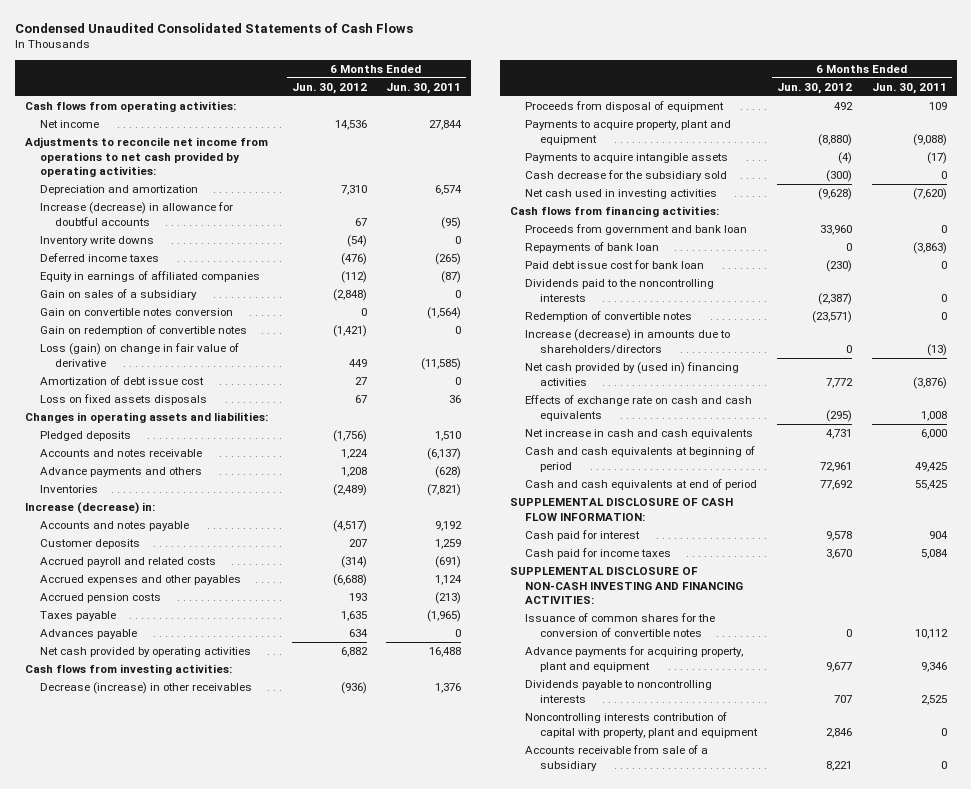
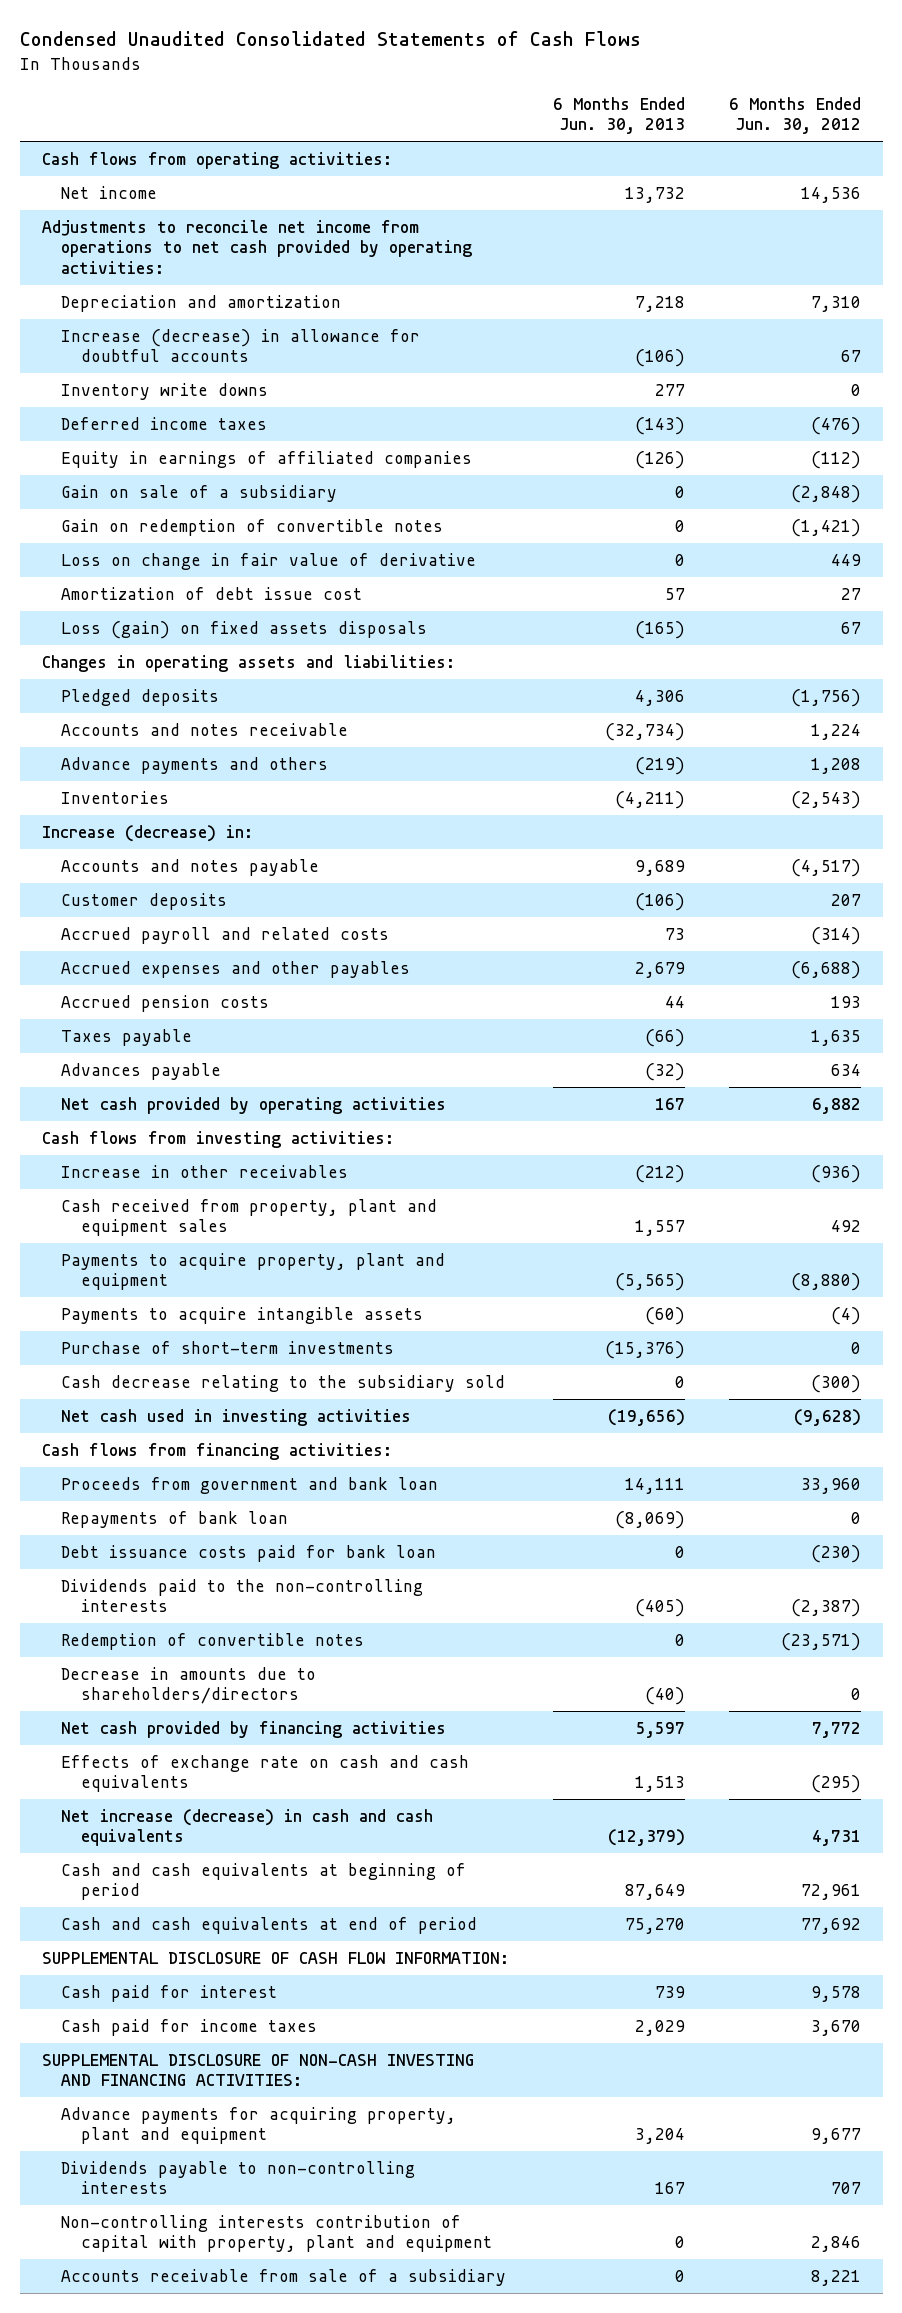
[386,82,462,94] Jun. 30, 2011 -> none
none -> [552,96,685,135] 6 Months Ended Jun. 30, 2013
[346,235,367,248] (54) -> [850,383,861,396] 0
[39,308,233,317] Gain on convertible notes conversion -> none
[39,289,197,301] Gain on sales of a subsidiary -> [61,484,338,502] Gain on sale of a subsidiary
[39,343,239,367] Loss (gain) on change in fair value of derivative -> [61,552,477,570] Loss on change in fair value of derivative
[39,394,207,406] Loss on fixed assets disposals -> [61,620,428,639] Loss (gain) on fixed assets disposals
[332,484,367,497] (2,489) -> [790,790,861,809] (2,543)
[39,682,252,695] Decrease (increase) in other receivables -> [61,1164,349,1178] Increase in other receivables
[524,101,724,113] Proceeds from disposal of equipment -> [61,1198,438,1237] Cash received from property, plant and equipment sales
none -> [61,1340,395,1354] Purchase of short-term investments
[524,170,727,182] Cash decrease for the subsidiary sold -> [61,1374,506,1392] Cash decrease relating to the subsidiary sold
[524,260,704,270] Paid debt issue cost for bank loan -> [61,1544,437,1562] Debt issuance costs paid for bank loan
[524,279,714,302] Dividends paid to the noncontrolling interests -> [61,1578,424,1613] Dividends paid to the non-controlling interests
[524,329,730,354] Increase (decrease) in amounts due to shareholders/directors -> [61,1666,317,1705] Decrease in amounts due to shareholders/directors
[524,362,739,386] Net cash provided by (used in) financing activities -> [61,1720,447,1738] Net cash provided by financing activities
[524,429,753,440] Net increase in cash and cash equivalents -> [61,1808,434,1847] Net increase (decrease) in cash and cash equivalents
[524,613,715,637] Issuance of common shares for the conversion of convertible notes -> none
[524,680,712,703] Dividends payable to noncontrolling interests -> [61,2160,416,2195] Dividends payable to non-controlling interests
[524,712,758,738] Noncontrolling interests contribution of capital with property, plant and equipment -> [61,2214,492,2253] Non-controlling interests contribution of capital with property, plant and equipment

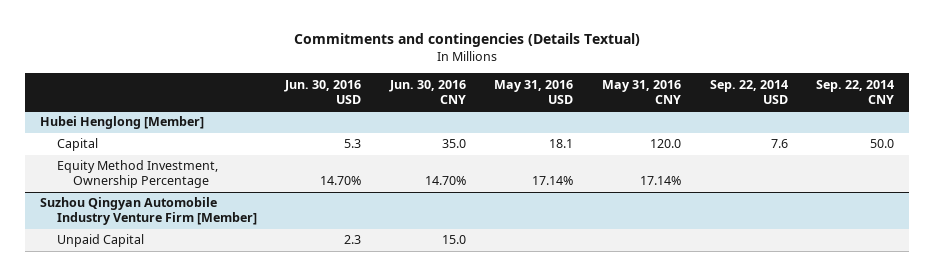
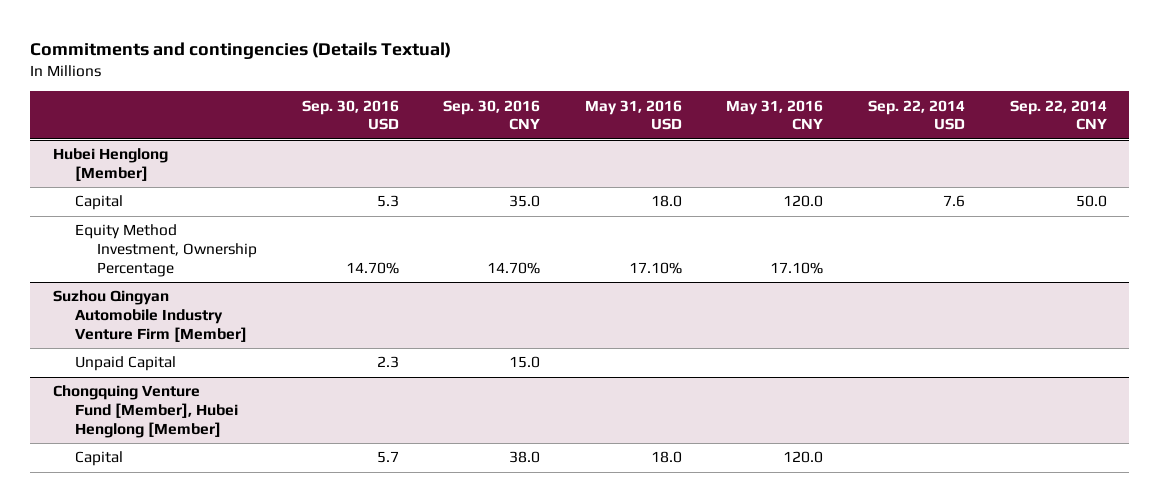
[284,79,362,104] Jun. 30, 2016 USD -> none
[388,79,466,104] Jun. 30, 2016 CNY -> none
none -> [301,99,399,131] Sep. 30, 2016 USD
none -> [443,99,541,131] Sep. 30, 2016 CNY
[549,139,574,149] 18.1 -> [650,195,682,208] 18.0
[532,176,574,186] 17.14% -> [628,261,682,274] 17.10%
[640,176,682,186] 17.14% -> [770,261,824,274] 17.10%
none -> [52,385,238,438] Chongquing Venture Fund [Member], Hubei Henglong [Member]
none -> [74,451,123,467] Capital

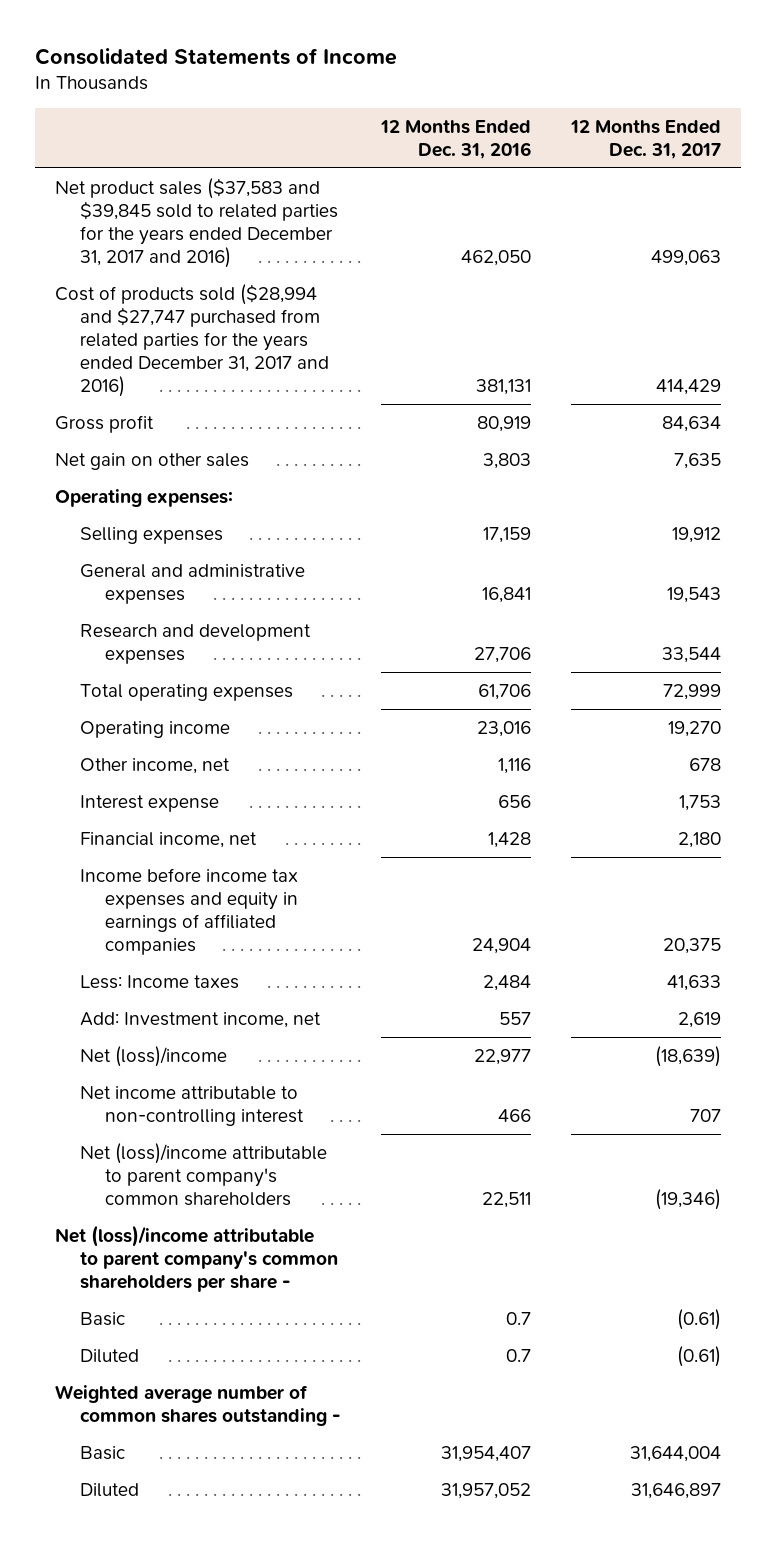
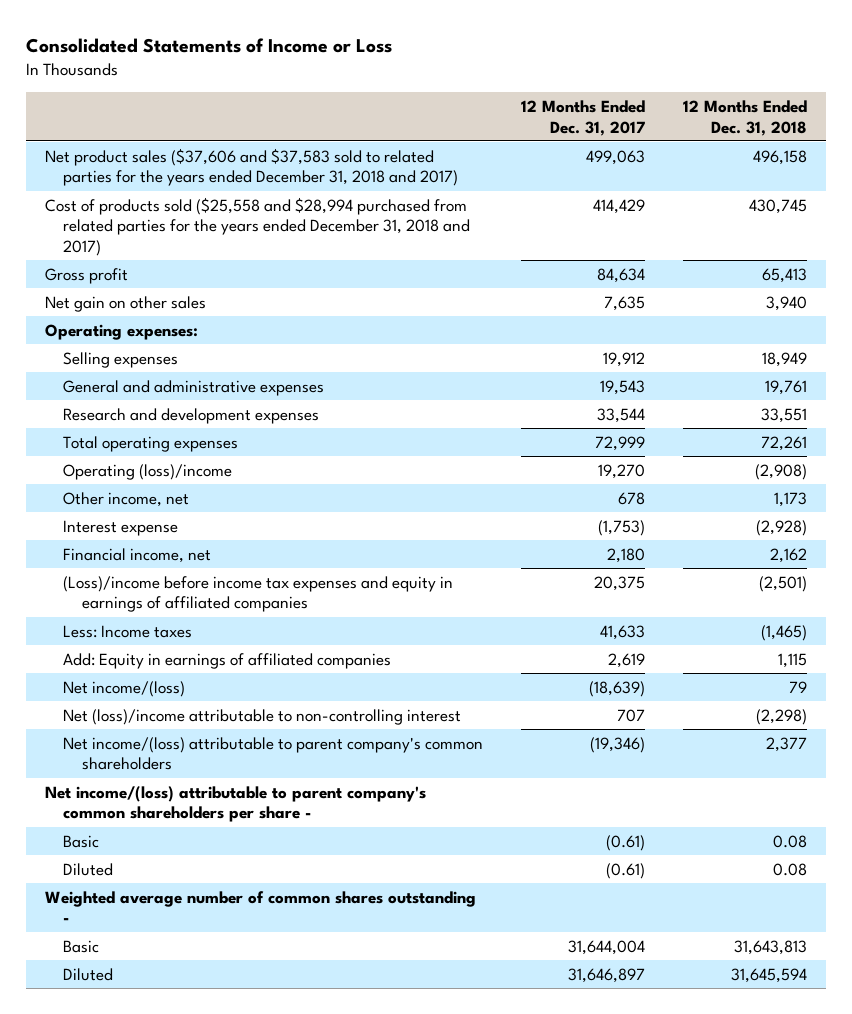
[34,47,397,65] Consolidated Statements of Income -> [25,38,392,54] Consolidated Statements of Income or Loss
[379,119,531,159] 12 Months Ended Dec. 31, 2016 -> none
none -> [682,99,807,136] 12 Months Ended Dec. 31, 2018
[54,177,338,268] Net product sales ($37,583 and $39,845 sold to related parties for the years ended December 31, 2017 and 2016) -> [44,147,459,187] Net product sales ($37,606 and $37,583 sold to related parties for the years ended December 31, 2018 and 2017)
[54,283,329,397] Cost of products sold ($28,994 and $27,747 purchased from related parties for the years ended December 31, 2017 and 2016) -> [44,196,471,257] Cost of products sold ($25,558 and $28,994 purchased from related parties for the years ended December 31, 2018 and 2017)
[79,720,230,738] Operating income -> [63,463,233,480] Operating (loss)/income
[678,794,721,811] 1,753 -> [598,519,646,536] (1,753)
[79,867,299,955] Income before income tax expenses and equity in earnings of affiliated companies -> [63,575,454,613] (Loss)/income before income tax expenses and equity in earnings of affiliated companies
[79,1011,321,1028] Add: Investment income, net -> [63,652,392,669] Add: Equity in earnings of affiliated companies
[79,1045,227,1067] Net (loss)/income -> [63,680,186,697] Net income/(loss)
[79,1085,305,1126] Net income attributable to non-controlling interest -> [63,708,462,725] Net (loss)/income attributable to non-controlling interest
[79,1142,327,1206] Net (loss)/income attributable to parent company's common shareholders -> [63,736,484,771] Net income/(loss) attributable to parent company's common shareholders
[54,1224,338,1292] Net (loss)/income attributable to parent company's common shareholders per share - -> [44,785,426,823] Net income/(loss) attributable to parent company's common shareholders per share -

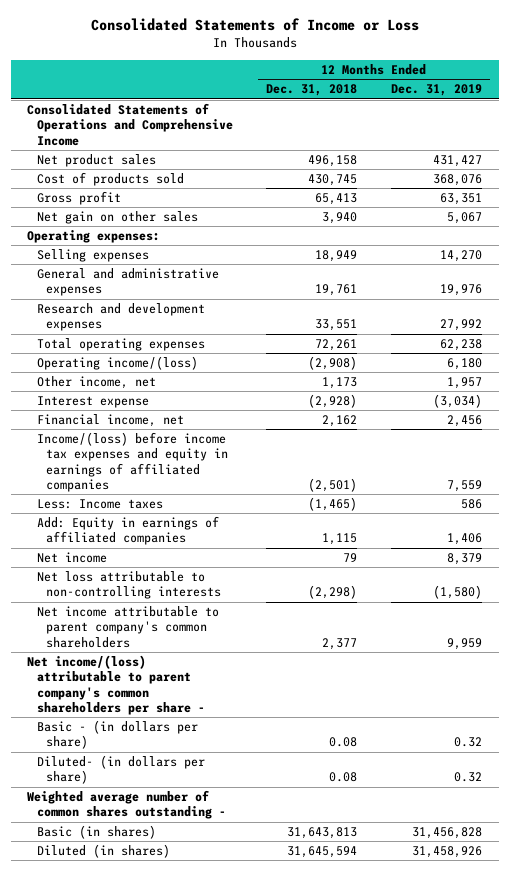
[521,99,646,136] 12 Months Ended Dec. 31, 2017 -> none
none -> [390,84,482,97] Dec. 31, 2019
none -> [27,103,233,146] Consolidated Statements of Operations and Comprehensive Income
[44,147,459,187] Net product sales ($37,606 and $37,583 sold to related parties for the years ended December 31, 2018 and 2017) -> [36,154,156,168] Net product sales
[44,196,471,257] Cost of products sold ($25,558 and $28,994 purchased from related parties for the years ended December 31, 2018 and 2017) -> [36,172,184,187] Cost of products sold
[63,463,233,480] Operating (loss)/income -> [36,356,198,371] Operating income/(loss)
[63,575,454,613] (Loss)/income before income tax expenses and equity in earnings of affiliated companies -> [36,432,228,492] Income/(loss) before income tax expenses and equity in earnings of affiliated companies
[63,680,186,697] Net income/(loss) -> [36,552,107,564] Net income
[63,708,462,725] Net (loss)/income attributable to non-controlling interest -> [36,571,221,600] Net loss attributable to non-controlling interests
[63,736,484,771] Net income/(loss) attributable to parent company's common shareholders -> [36,606,219,648] Net income attributable to parent company's common shareholders
[63,834,100,848] Basic -> [36,720,198,750] Basic - (in dollars per share)
[63,862,114,876] Diluted -> [36,755,205,785] Diluted- (in dollars per share)
[63,939,100,953] Basic -> [36,825,156,840] Basic (in shares)
[63,967,114,981] Diluted -> [36,844,170,859] Diluted (in shares)

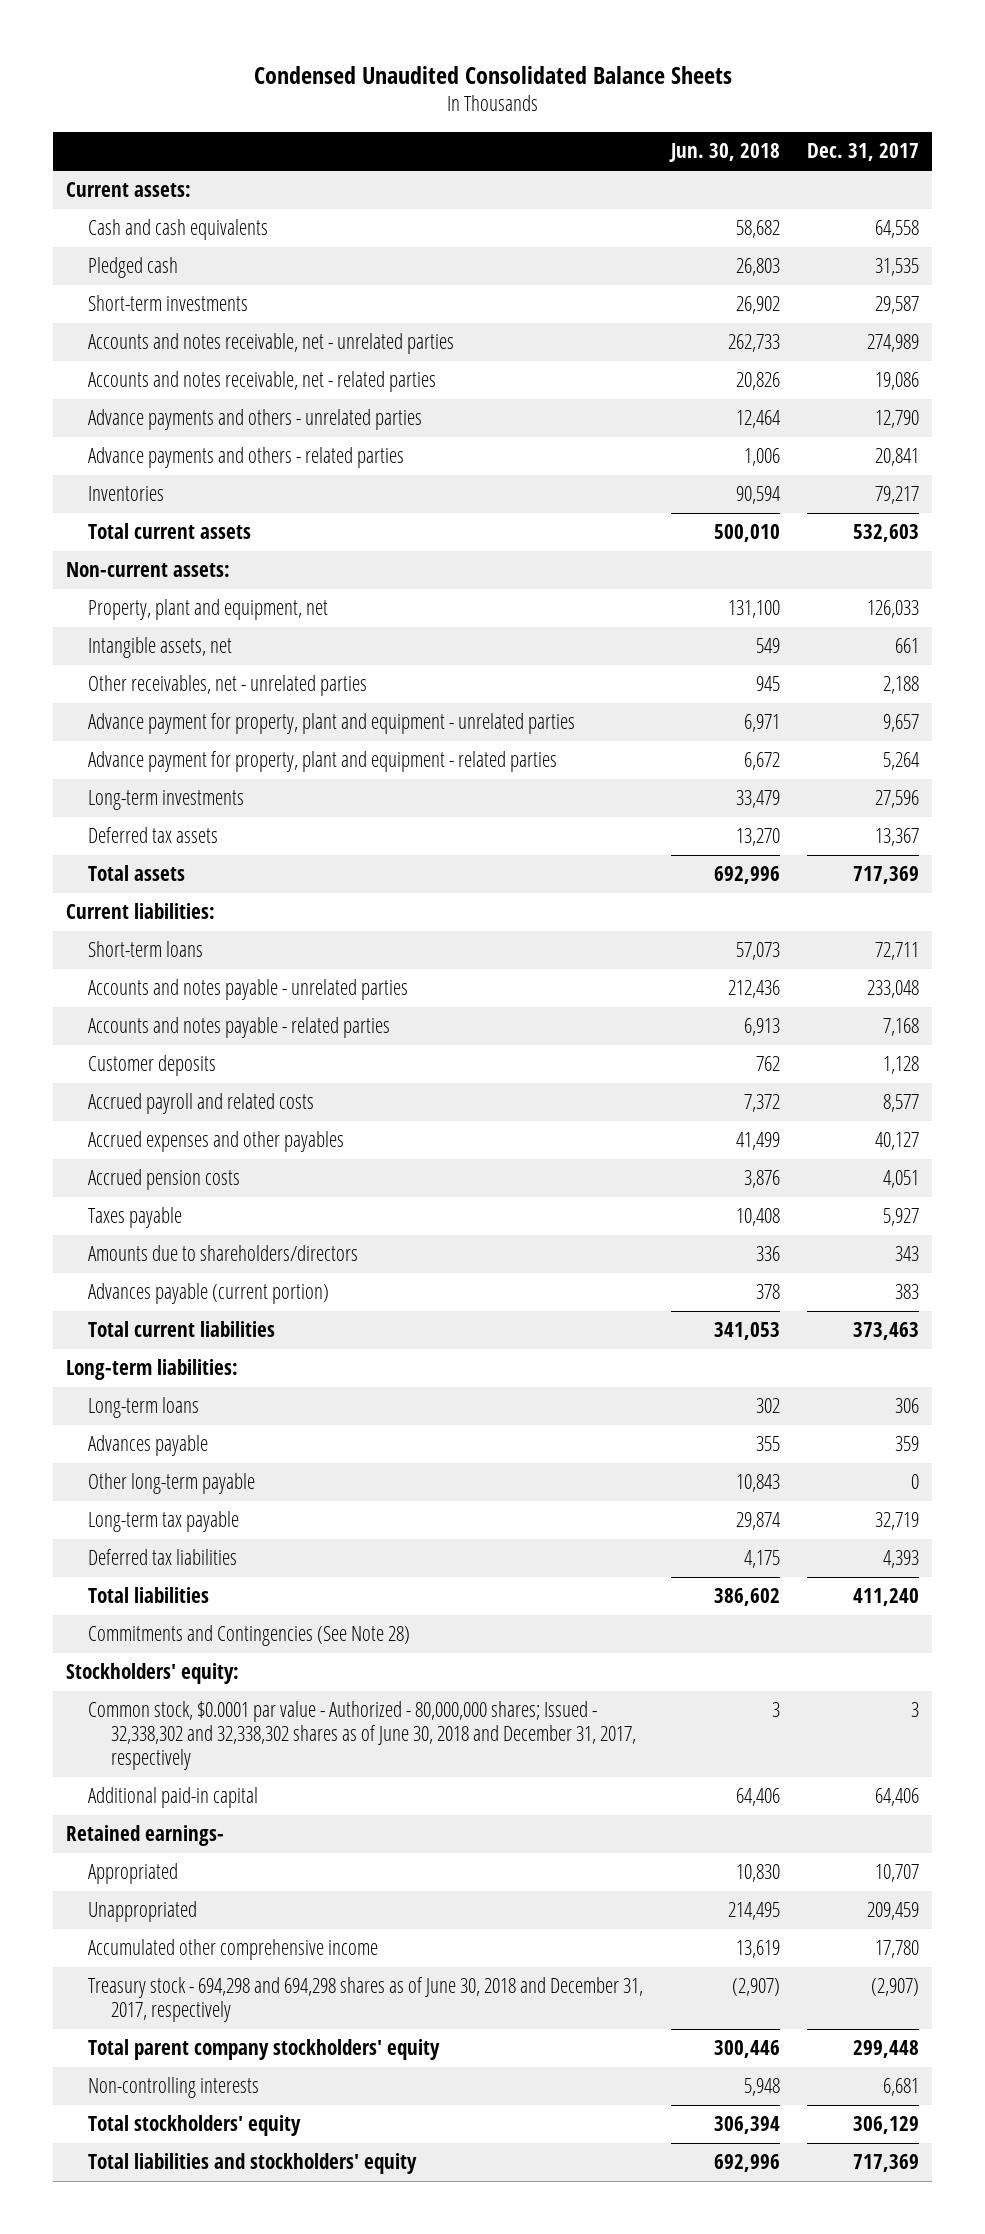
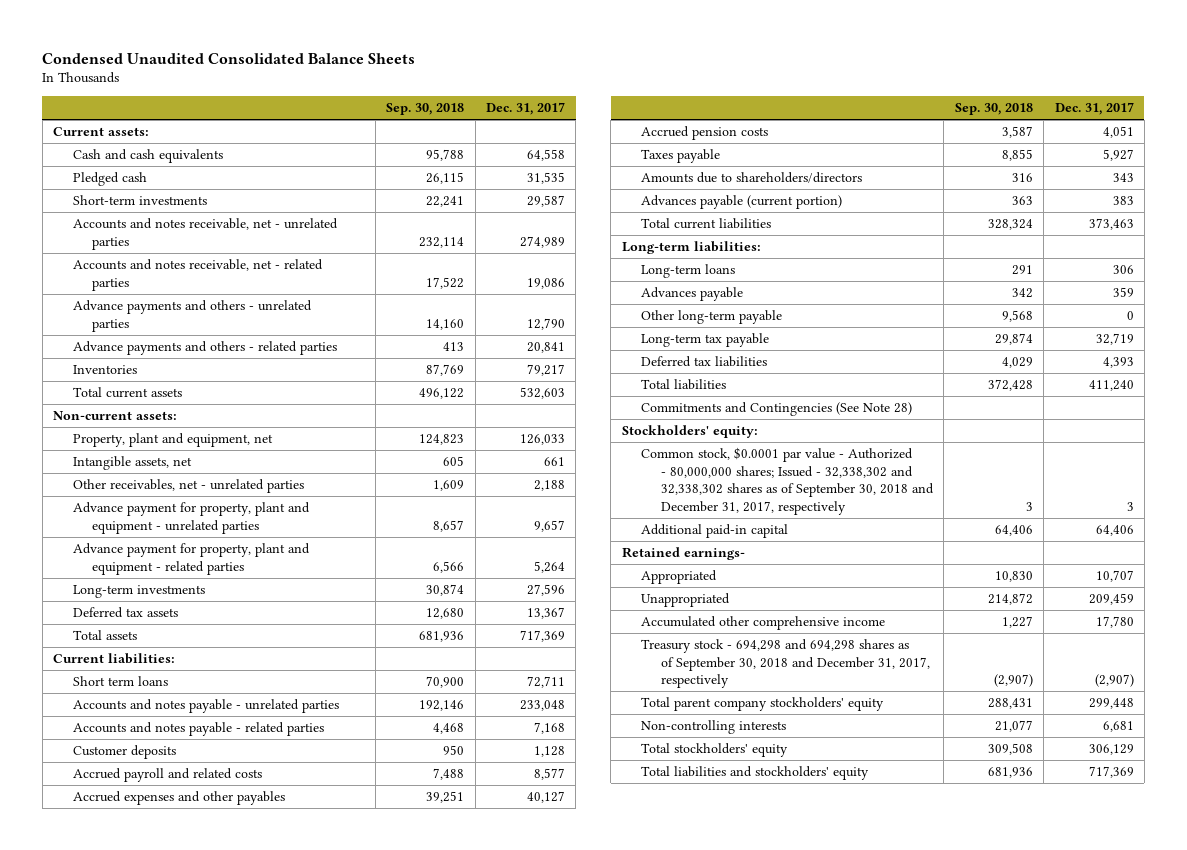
[668,143,780,163] Jun. 30, 2018 -> none
none -> [386,103,465,116] Sep. 30, 2018
[88,941,204,958] Short-term loans -> [72,675,168,686] Short term loans
[88,1701,636,1770] Common stock, $0.0001 par value - Authorized - 80,000,000 shares; Issued - 32,338,302 and 32,338,302 shares as of June 30, 2018 and December 31, 2017, respectively -> [641,446,934,516] Common stock, $0.0001 par value - Authorized - 80,000,000 shares; Issued - 32,338,302 and 32,338,302 shares as of September 30, 2018 and December 31, 2017, respectively
[88,1977,644,2023] Treasury stock - 694,298 and 694,298 shares as of June 30, 2018 and December 31, 2017, respectively -> [641,638,930,689] Treasury stock - 694,298 and 694,298 shares as of September 30, 2018 and December 31, 2017, respectively

